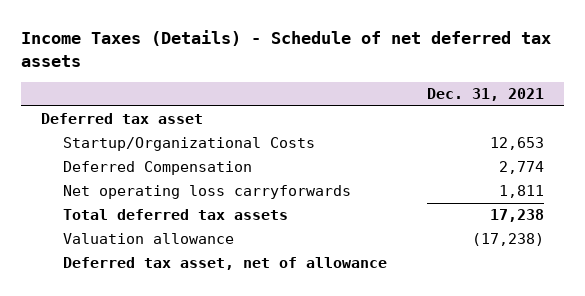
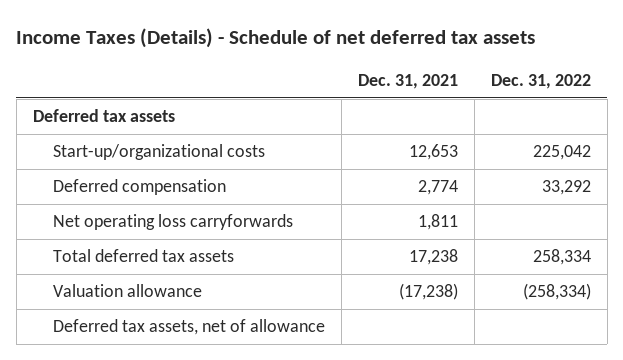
none -> [490,73,591,89] Dec. 31, 2022
[41,113,204,125] Deferred tax asset -> [32,109,175,123] Deferred tax assets
[63,137,316,152] Startup/Organizational Costs -> [52,144,265,161] Start-up/organizational costs
[63,161,253,176] Deferred Compensation -> [52,179,226,196] Deferred compensation
[63,257,388,271] Deferred tax asset, net of allowance -> [52,319,325,336] Deferred tax assets, net of allowance

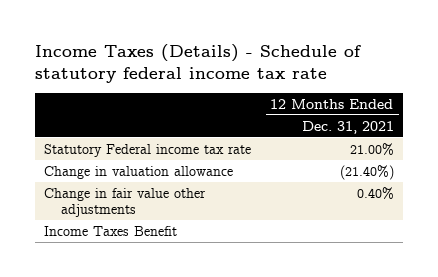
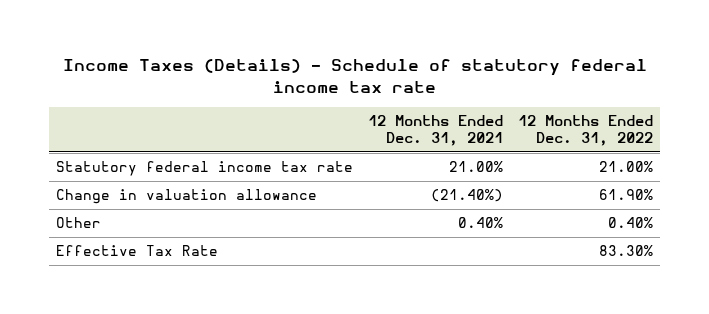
none -> [518,115,654,147] 12 Months Ended Dec. 31, 2022
[44,143,252,157] Statutory Federal income tax rate -> [56,161,354,177] Statutory federal income tax rate
[44,187,207,218] Change in fair value other adjustments -> [56,217,102,229] Other
[44,225,178,236] Income Taxes Benefit -> [56,245,219,257] Effective Tax Rate

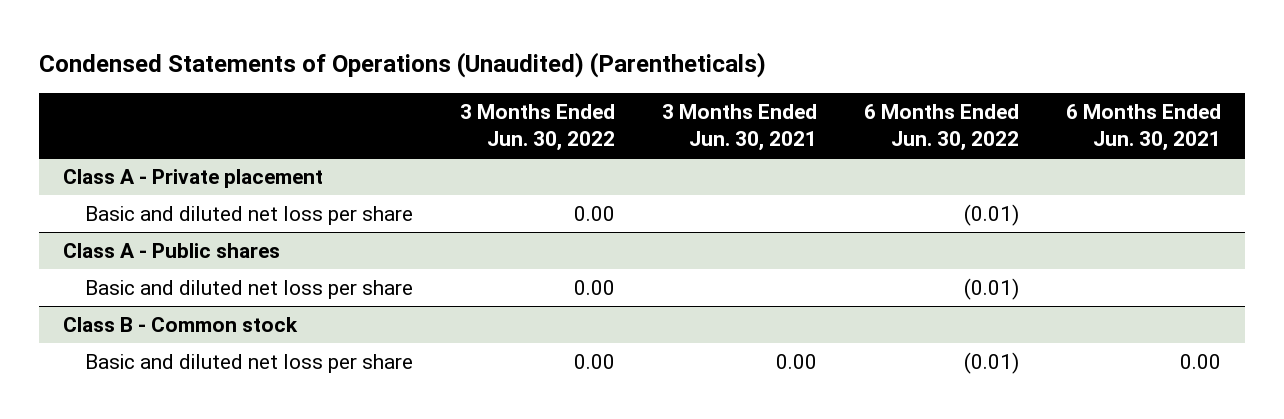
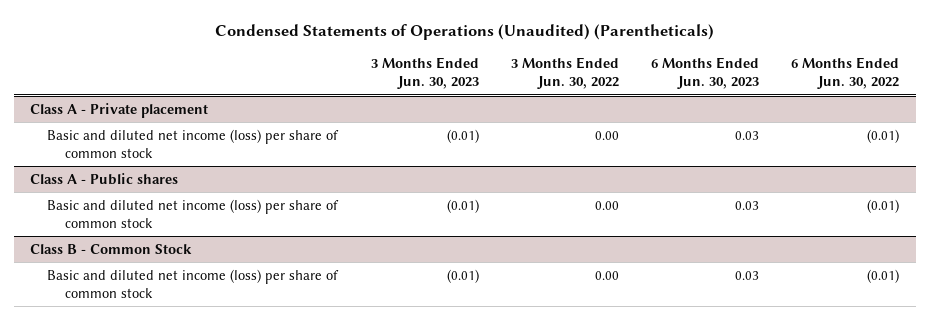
[661,103,817,151] 3 Months Ended Jun. 30, 2021 -> none
[1066,103,1222,151] 6 Months Ended Jun. 30, 2021 -> none
none -> [370,57,479,90] 3 Months Ended Jun. 30, 2023
none -> [651,57,760,90] 6 Months Ended Jun. 30, 2023
[84,206,413,226] Basic and diluted net loss per share -> [47,128,340,158] Basic and diluted net income (loss) per share of common stock
[84,280,413,300] Basic and diluted net loss per share -> [47,198,340,228] Basic and diluted net income (loss) per share of common stock
[63,317,299,333] Class B - Common stock -> [29,243,192,254] Class B - Common Stock
[84,354,413,374] Basic and diluted net loss per share -> [47,268,340,298] Basic and diluted net income (loss) per share of common stock

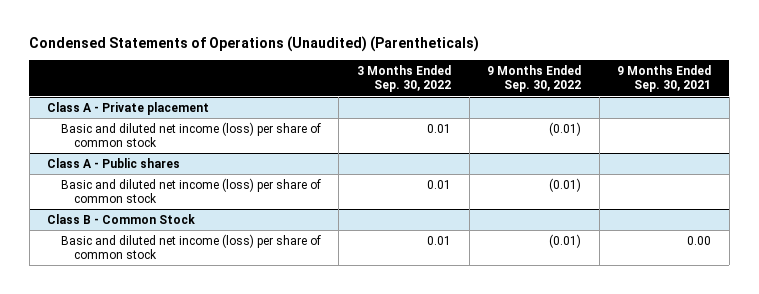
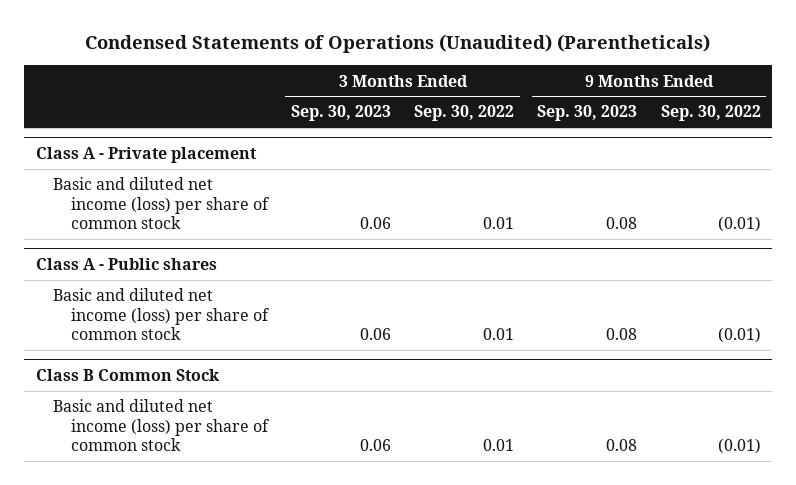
[617,64,712,93] 9 Months Ended Sep. 30, 2021 -> none
none -> [291,105,392,122] Sep. 30, 2023
none -> [537,105,638,122] Sep. 30, 2023
[47,213,196,224] Class B - Common Stock -> [35,368,220,381] Class B Common Stock

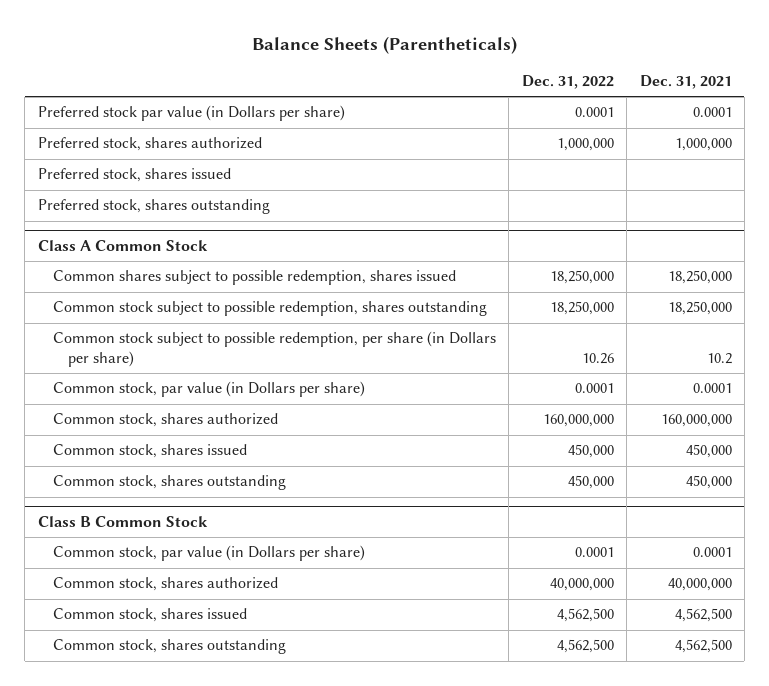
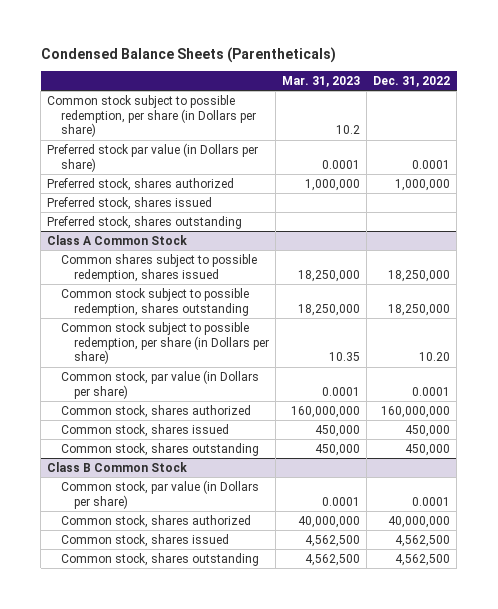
[251,35,517,54] Balance Sheets (Parentheticals) -> [40,47,336,64] Condensed Balance Sheets (Parentheticals)
[639,75,732,90] Dec. 31, 2021 -> none
none -> [281,76,360,88] Mar. 31, 2023
none -> [47,94,256,138] Common stock subject to possible redemption, per share (in Dollars per share)
[581,353,614,365] 10.26 -> [419,352,451,362] 10.20

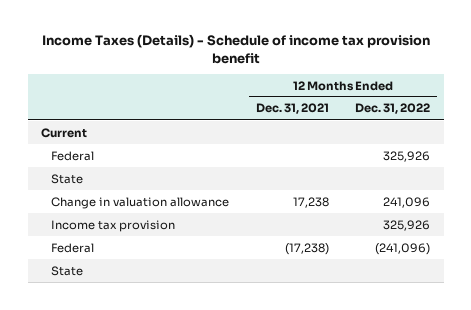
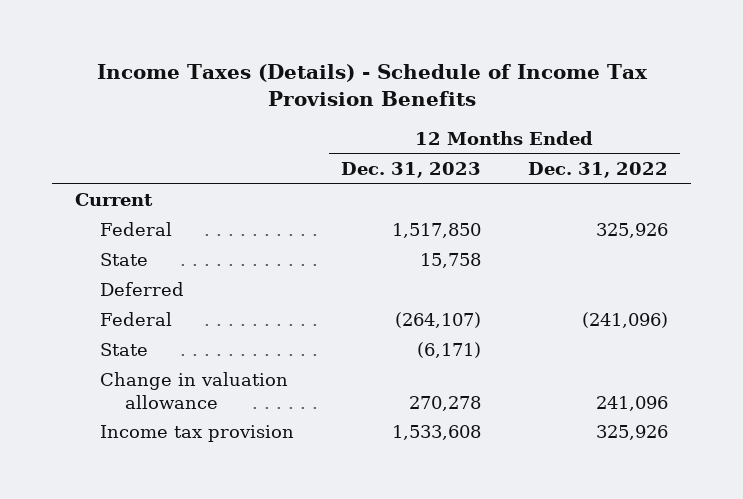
[41,34,430,64] Income Taxes (Details) - Schedule of income tax provision benefit -> [96,63,648,107] Income Taxes (Details) - Schedule of Income Tax Provision Benefits
[255,103,329,115] Dec. 31, 2021 -> none
none -> [341,161,482,178] Dec. 31, 2023
none -> [100,282,185,297] Deferred
[51,196,230,209] Change in valuation allowance -> [100,372,289,409] Change in valuation allowance
[51,219,176,232] Income tax provision -> [100,425,295,443] Income tax provision

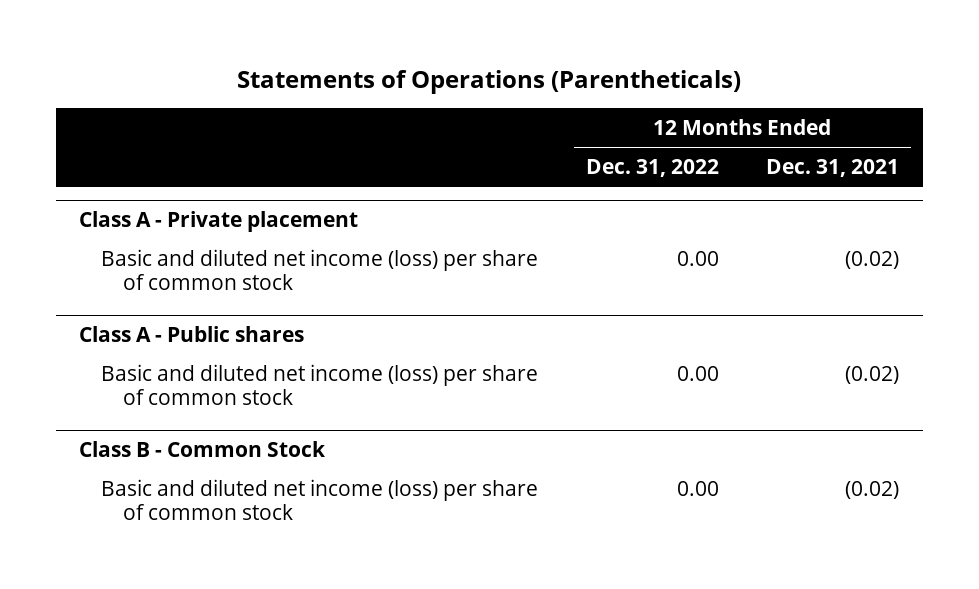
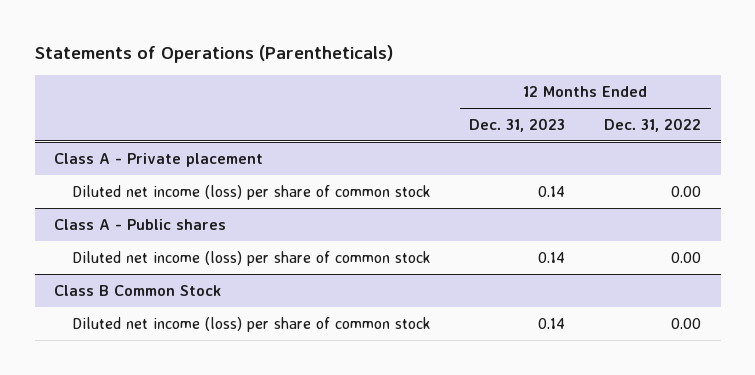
[766,159,900,178] Dec. 31, 2021 -> none
none -> [469,117,566,132] Dec. 31, 2023
[101,248,539,291] Basic and diluted net income (loss) per share of common stock -> [71,184,431,200] Diluted net income (loss) per share of common stock
[101,363,539,406] Basic and diluted net income (loss) per share of common stock -> [71,250,431,266] Diluted net income (loss) per share of common stock
[79,441,327,458] Class B - Common Stock -> [54,284,222,296] Class B Common Stock
[101,478,539,521] Basic and diluted net income (loss) per share of common stock -> [71,316,431,332] Diluted net income (loss) per share of common stock

